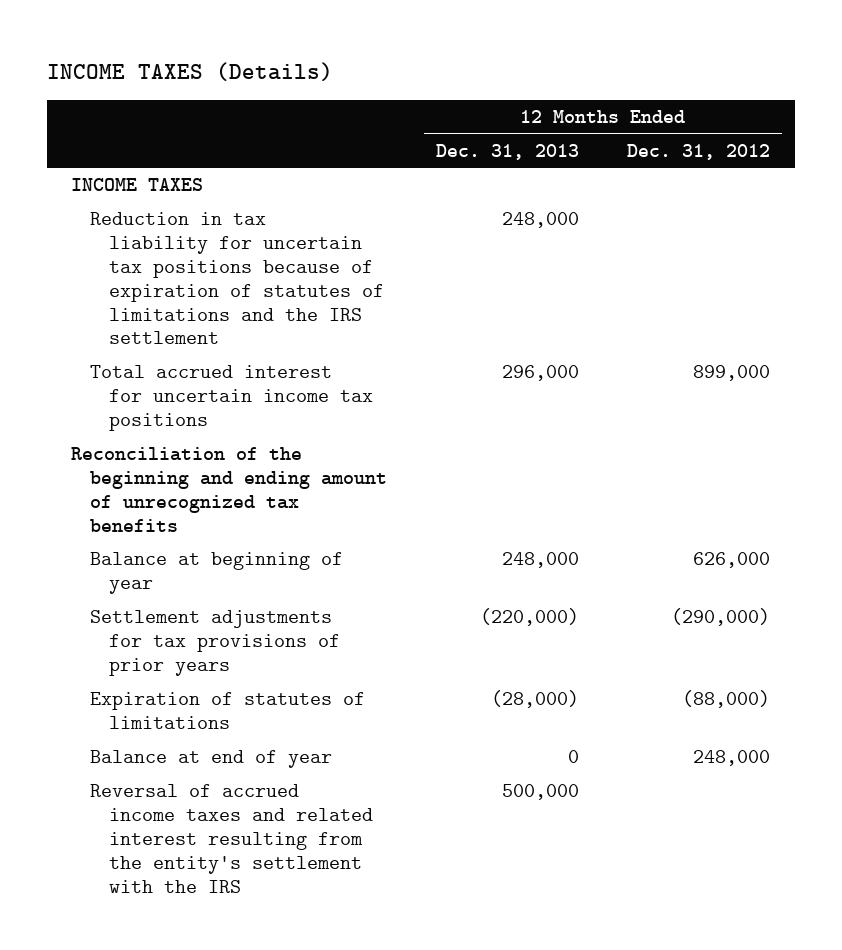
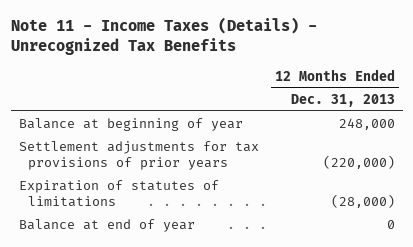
[47,61,334,81] INCOME TAXES (Details) -> [10,17,317,56] Note 11 - Income Taxes (Details) - Unrecognized Tax Benefits
[627,143,771,160] Dec. 31, 2012 -> none
[71,178,204,192] INCOME TAXES -> none
[90,212,385,345] Reduction in tax liability for uncertain tax positions because of expiration of statutes of limitations and the IRS settlement -> none
[90,365,374,431] Total accrued interest for uncertain income tax positions -> none
[71,447,388,532] Reconciliation of the beginning and ending amount of unrecognized tax benefits -> none
[90,784,374,893] Reversal of accrued income taxes and related interest resulting from the entity's settlement with the IRS -> none

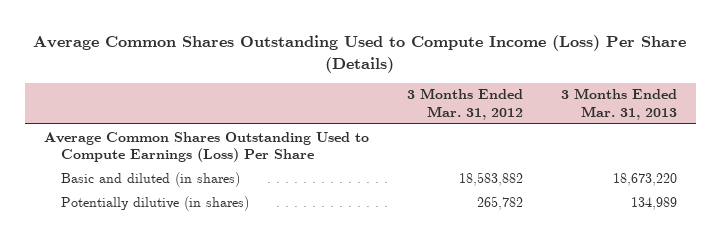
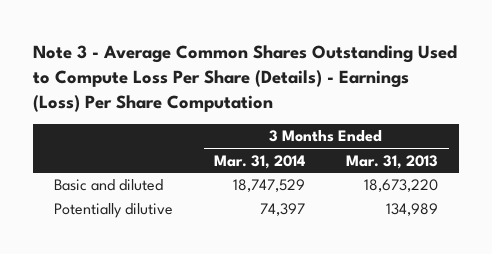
[33,34,687,73] Average Common Shares Outstanding Used to Compute Income (Loss) Per Share (Details) -> [33,45,458,113] Note 3 - Average Common Shares Outstanding Used to Compute Loss Per Share (Details) - Earnings (Loss) Per Share Computation
[406,88,523,120] 3 Months Ended Mar. 31, 2012 -> none
none -> [214,154,306,169] Mar. 31, 2014
[43,131,369,162] Average Common Shares Outstanding Used to Compute Earnings (Loss) Per Share -> none
[60,171,240,187] Basic and diluted (in shares) -> [53,179,163,192] Basic and diluted
[60,195,249,211] Potentially dilutive (in shares) -> [53,203,173,219] Potentially dilutive

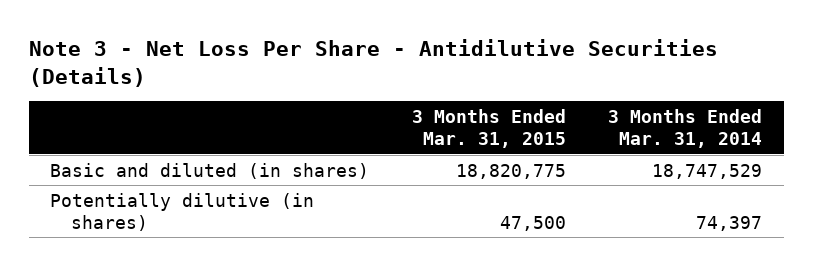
[33,45,458,113] Note 3 - Average Common Shares Outstanding Used to Compute Loss Per Share (Details) - Earnings (Loss) Per Share Computation -> [28,39,718,87] Note 3 - Net Loss Per Share - Antidilutive Securities (Details)
[346,154,439,169] Mar. 31, 2013 -> none
none -> [411,108,566,149] 3 Months Ended Mar. 31, 2015
[53,179,163,192] Basic and diluted -> [50,162,370,179] Basic and diluted (in shares)
[53,203,173,219] Potentially dilutive -> [50,192,315,231] Potentially dilutive (in shares)

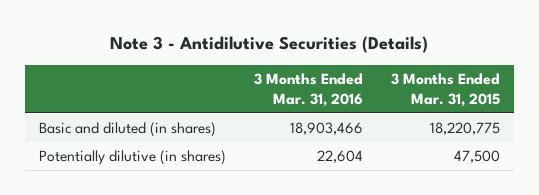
[28,39,718,87] Note 3 - Net Loss Per Share - Antidilutive Securities (Details) -> [110,36,429,54] Note 3 - Antidilutive Securities (Details)
[608,108,763,149] 3 Months Ended Mar. 31, 2014 -> none
none -> [253,73,363,107] 3 Months Ended Mar. 31, 2016
[455,163,566,179] 18,820,775 -> [429,122,500,136] 18,220,775

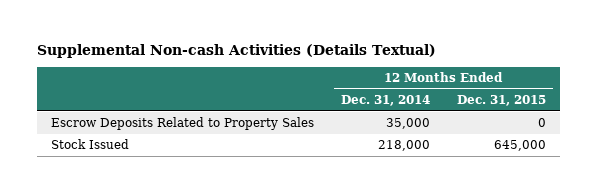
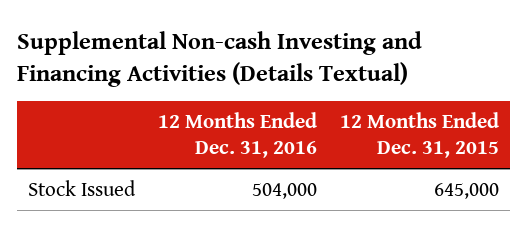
[37,44,437,59] Supplemental Non-cash Activities (Details Textual) -> [16,30,422,87] Supplemental Non-cash Investing and Financing Activities (Details Textual)
[340,94,430,106] Dec. 31, 2014 -> none
none -> [158,111,318,159] 12 Months Ended Dec. 31, 2016
[50,117,314,131] Escrow Deposits Related to Property Sales -> none

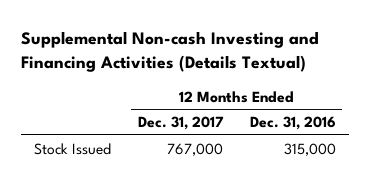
[339,111,499,159] 12 Months Ended Dec. 31, 2015 -> none
none -> [137,116,224,131] Dec. 31, 2017
[252,182,318,199] 504,000 -> [283,142,336,156] 315,000

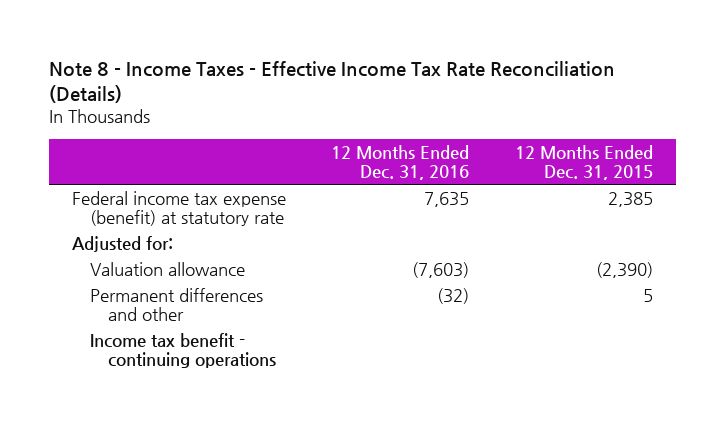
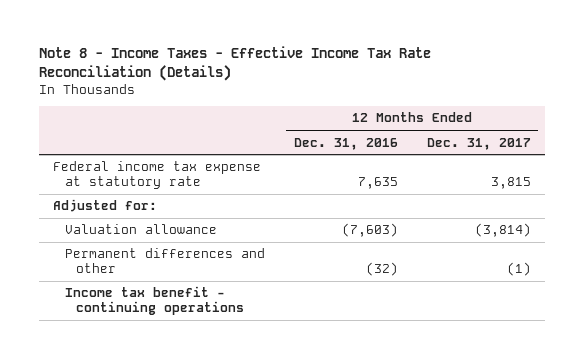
[514,144,653,181] 12 Months Ended Dec. 31, 2015 -> none
none -> [426,137,531,150] Dec. 31, 2017
[71,190,286,227] Federal income tax expense (benefit) at statutory rate -> [53,161,262,190] Federal income tax expense at statutory rate

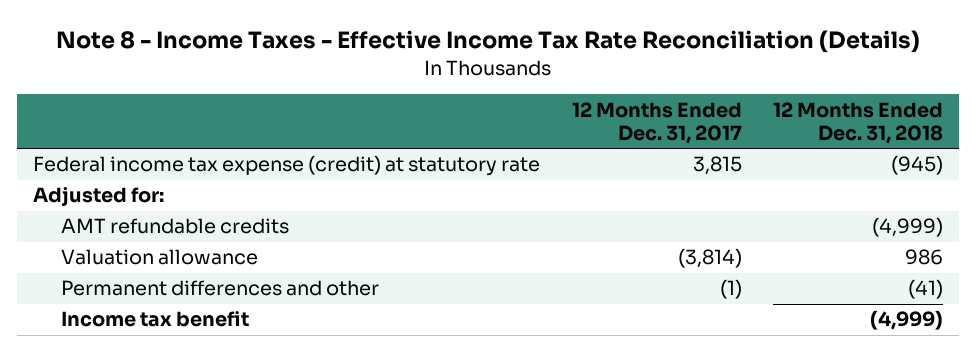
[293,137,398,150] Dec. 31, 2016 -> none
none -> [773,101,944,145] 12 Months Ended Dec. 31, 2018
[53,161,262,190] Federal income tax expense at statutory rate -> [33,155,541,177] Federal income tax expense (credit) at statutory rate
none -> [61,218,290,235] AMT refundable credits
[64,286,244,316] Income tax benefit - continuing operations -> [61,311,250,328] Income tax benefit

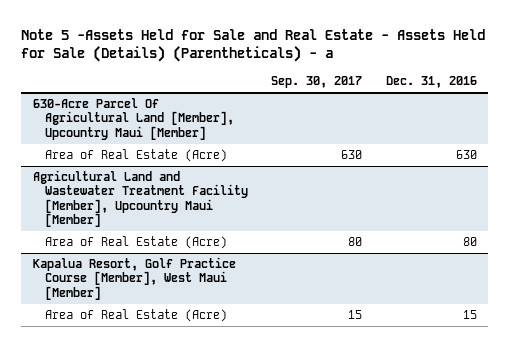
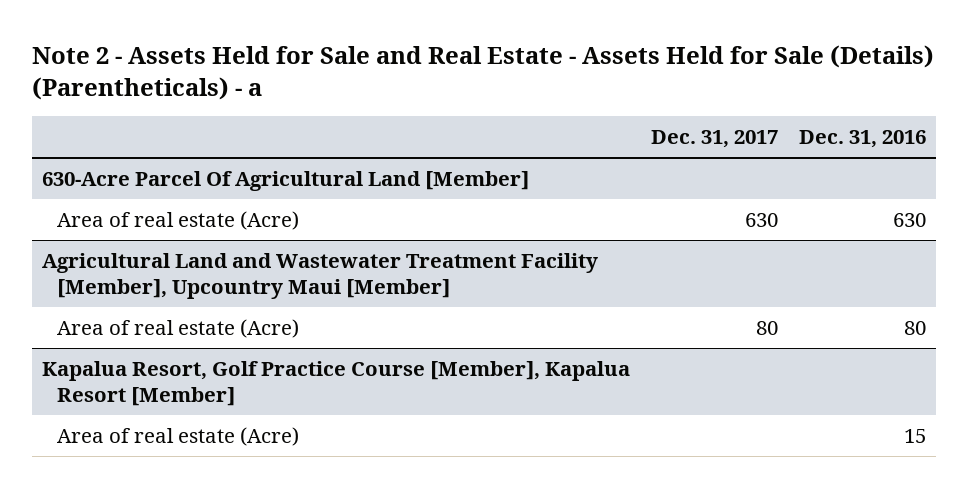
[21,28,486,62] Note 5 -Assets Held for Sale and Real Estate - Assets Held for Sale (Details) (Parentheticals) - a -> [31,44,934,100] Note 2 - Assets Held for Sale and Real Estate - Assets Held for Sale (Details) (Parentheticals) - a
[271,76,363,89] Sep. 30, 2017 -> none
none -> [650,130,778,149] Dec. 31, 2017
[33,98,234,140] 630-Acre Parcel Of Agricultural Land [Member], Upcountry Maui [Member] -> [42,170,530,191] 630-Acre Parcel Of Agricultural Land [Member]
[44,149,227,163] Area of Real Estate (Acre) -> [56,210,299,230] Area of real estate (Acre)
[44,236,227,250] Area of Real Estate (Acre) -> [56,318,299,338] Area of real estate (Acre)
[33,257,237,300] Kapalua Resort, Golf Practice Course [Member], West Maui [Member] -> [42,360,631,406] Kapalua Resort, Golf Practice Course [Member], Kapalua Resort [Member]
[44,309,227,323] Area of Real Estate (Acre) -> [56,426,299,446] Area of real estate (Acre)

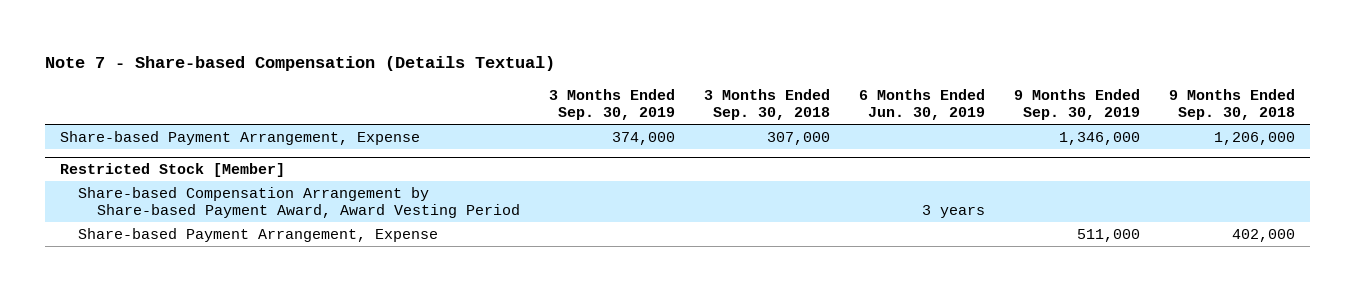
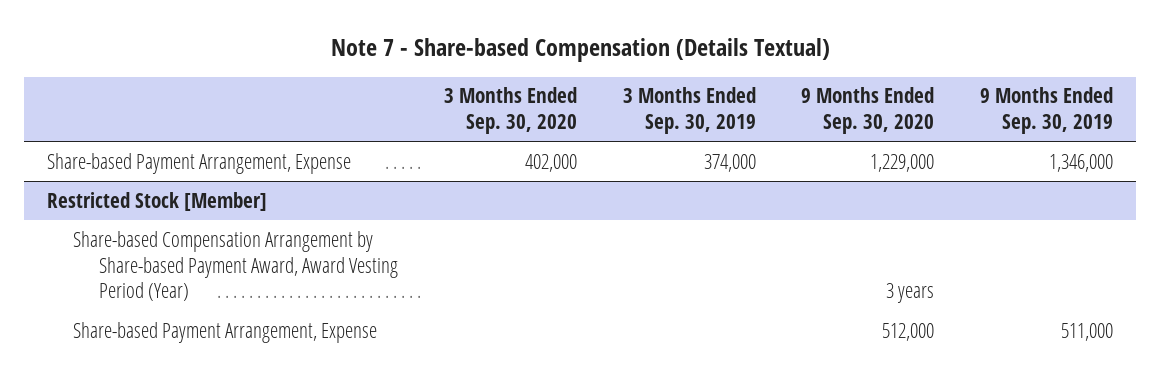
[704,88,831,121] 3 Months Ended Sep. 30, 2018 -> none
[859,88,986,121] 6 Months Ended Jun. 30, 2019 -> none
[1169,88,1296,121] 9 Months Ended Sep. 30, 2018 -> none
none -> [444,87,578,135] 3 Months Ended Sep. 30, 2020
none -> [801,87,935,135] 9 Months Ended Sep. 30, 2020
[78,186,521,219] Share-based Compensation Arrangement by Share-based Payment Award, Award Vesting Period -> [73,230,399,302] Share-based Compensation Arrangement by Share-based Payment Award, Award Vesting Period (Year)

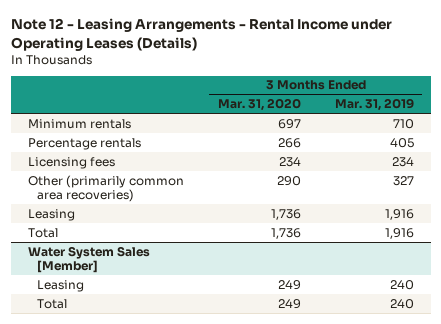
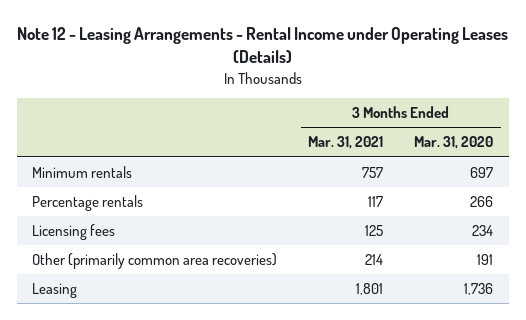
[334,98,414,112] Mar. 31, 2019 -> none
none -> [308,136,384,150] Mar. 31, 2021
[276,175,301,186] 290 -> [477,253,494,265] 191
[27,227,58,238] Total -> none
[27,245,150,274] Water System Sales [Member] -> none
[36,279,84,292] Leasing -> none
[36,298,67,309] Total -> none

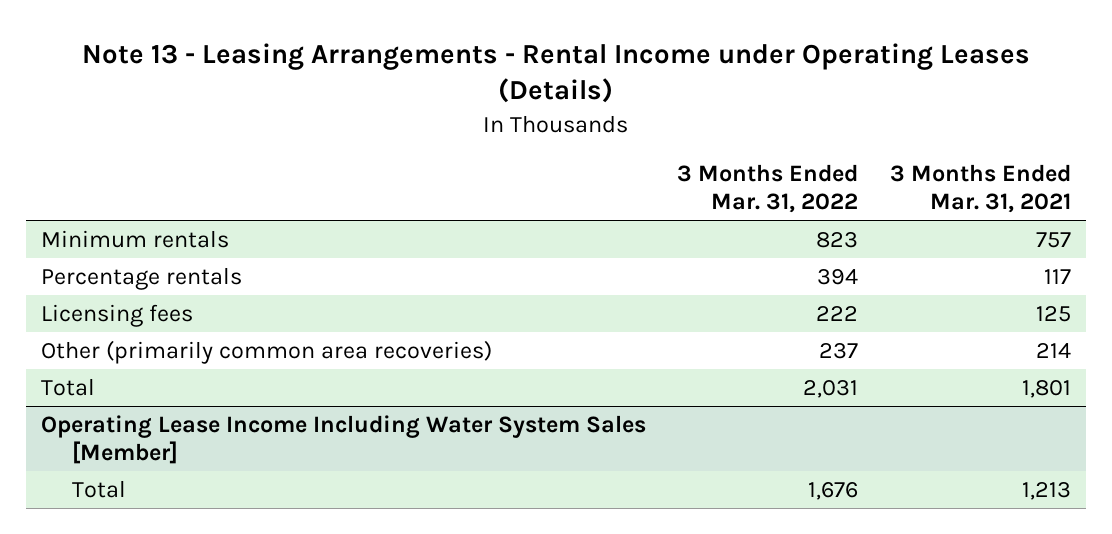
[16,27,508,64] Note 12 - Leasing Arrangements - Rental Income under Operating Leases (Details) -> [81,42,1030,104] Note 13 - Leasing Arrangements - Rental Income under Operating Leases (Details)
[414,136,494,150] Mar. 31, 2020 -> none
none -> [677,164,859,213] 3 Months Ended Mar. 31, 2022
[32,282,78,298] Leasing -> [41,378,96,397] Total
none -> [41,415,647,464] Operating Lease Income Including Water System Sales [Member]
none -> [71,480,126,499] Total

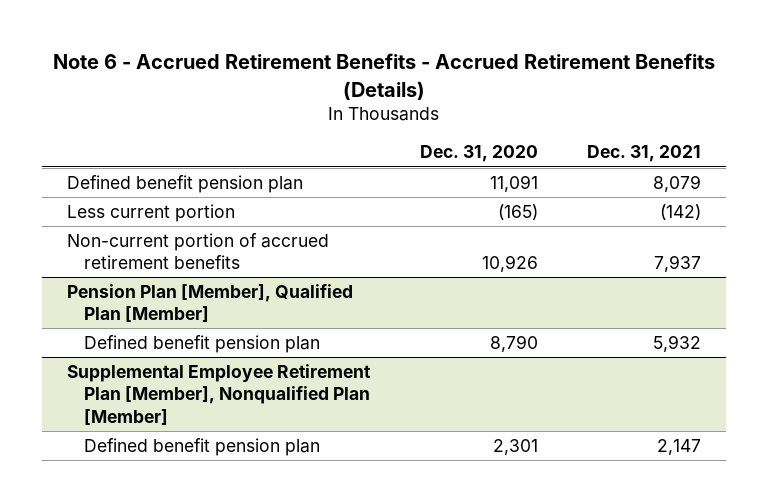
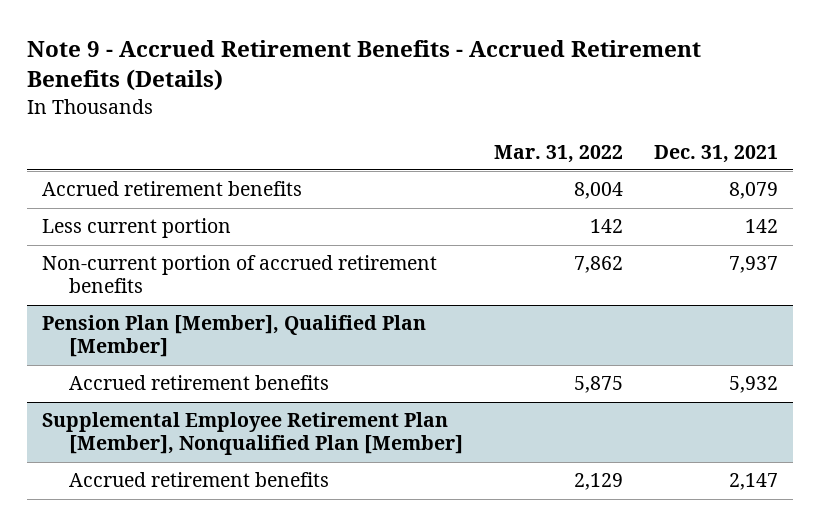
[53,53,716,100] Note 6 - Accrued Retirement Benefits - Accrued Retirement Benefits (Details) -> [26,40,701,92] Note 9 - Accrued Retirement Benefits - Accrued Retirement Benefits (Details)
[419,145,538,163] Dec. 31, 2020 -> none
none -> [493,144,623,163] Mar. 31, 2022
[67,174,304,193] Defined benefit pension plan -> [42,181,303,197] Accrued retirement benefits
[660,203,702,220] (142) -> [744,219,778,234] 142
[84,334,321,353] Defined benefit pension plan -> [68,375,329,391] Accrued retirement benefits
[84,437,321,456] Defined benefit pension plan -> [68,472,329,488] Accrued retirement benefits

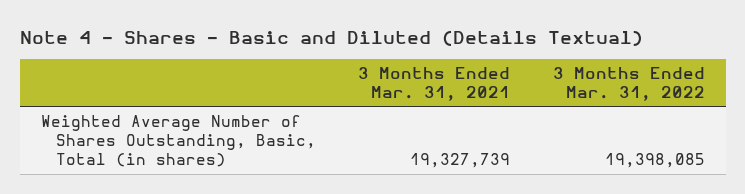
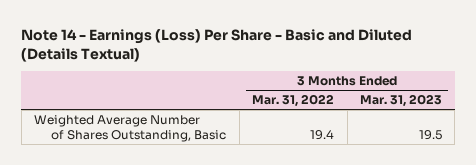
[19,29,643,46] Note 4 - Shares - Basic and Diluted (Details Textual) -> [21,29,413,63] Note 14 - Earnings (Loss) Per Share - Basic and Diluted (Details Textual)
[358,66,511,102] 3 Months Ended Mar. 31, 2021 -> none
none -> [359,94,442,108] Mar. 31, 2023
[40,114,317,168] Weighted Average Number of Shares Outstanding, Basic, Total (in shares) -> [34,114,227,143] Weighted Average Number of Shares Outstanding, Basic
[604,153,705,169] 19,398,085 -> [310,130,335,141] 19.4

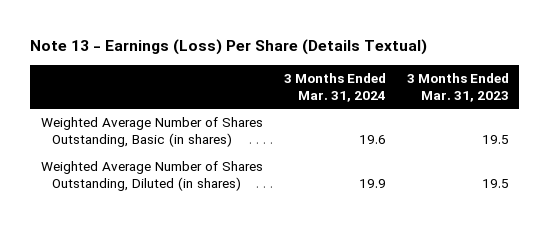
[21,29,413,63] Note 14 - Earnings (Loss) Per Share - Basic and Diluted (Details Textual) -> [30,39,428,56] Note 13 - Earnings (Loss) Per Share (Details Textual)
[252,94,335,108] Mar. 31, 2022 -> none
none -> [283,72,386,102] 3 Months Ended Mar. 31, 2024
[34,114,227,143] Weighted Average Number of Shares Outstanding, Basic -> [40,117,263,148] Weighted Average Number of Shares Outstanding, Basic (in shares)
none -> [40,161,263,192] Weighted Average Number of Shares Outstanding, Diluted (in shares)

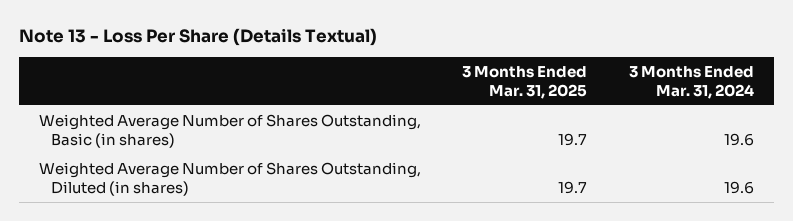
[30,39,428,56] Note 13 - Earnings (Loss) Per Share (Details Textual) -> [18,27,377,46] Note 13 - Loss Per Share (Details Textual)
[406,72,509,102] 3 Months Ended Mar. 31, 2023 -> none
none -> [462,65,588,99] 3 Months Ended Mar. 31, 2025
[358,179,386,189] 19.9 -> [723,181,754,195] 19.6

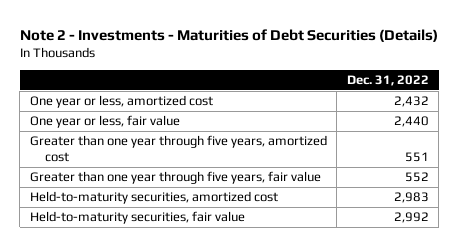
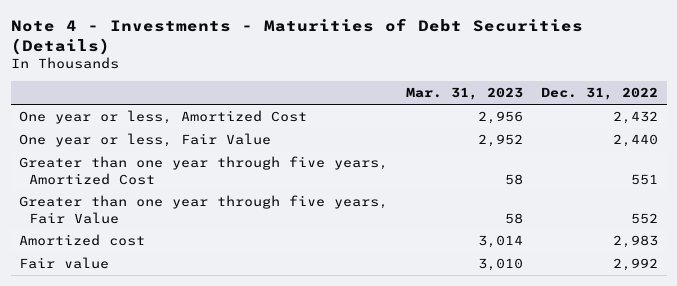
[19,28,438,42] Note 2 - Investments - Maturities of Debt Securities (Details) -> [10,17,583,55] Note 4 - Investments - Maturities of Debt Securities (Details)
none -> [406,87,524,101] Mar. 31, 2023
[29,95,213,109] One year or less, amortized cost -> [19,109,308,124] One year or less, Amortized Cost
[29,115,180,129] One year or less, fair value -> [19,132,272,147] One year or less, Fair Value
[29,135,327,163] Greater than one year through five years, amortized cost -> [19,155,389,185] Greater than one year through five years, Amortized Cost
[29,171,321,185] Greater than one year through five years, fair value -> [19,194,389,224] Greater than one year through five years, Fair Value
[29,191,278,205] Held-to-maturity securities, amortized cost -> [19,233,146,246] Amortized cost
[29,211,245,225] Held-to-maturity securities, fair value -> [19,256,110,269] Fair value

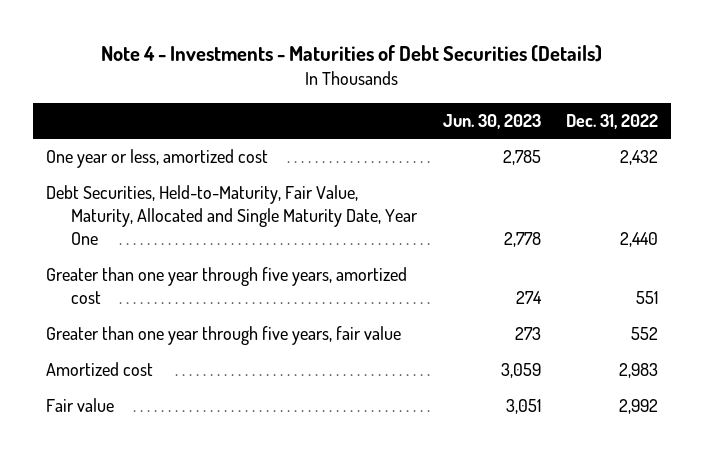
[406,87,524,101] Mar. 31, 2023 -> none
none -> [442,113,541,129] Jun. 30, 2023
[19,109,308,124] One year or less, Amortized Cost -> [45,149,268,169] One year or less, amortized cost
[19,132,272,147] One year or less, Fair Value -> [45,185,418,246] Debt Securities, Held-to-Maturity, Fair Value, Maturity, Allocated and Single Maturity Date, Year One
[19,155,389,185] Greater than one year through five years, Amortized Cost -> [45,267,407,305] Greater than one year through five years, amortized cost
[19,194,389,224] Greater than one year through five years, Fair Value -> [45,326,401,346] Greater than one year through five years, fair value

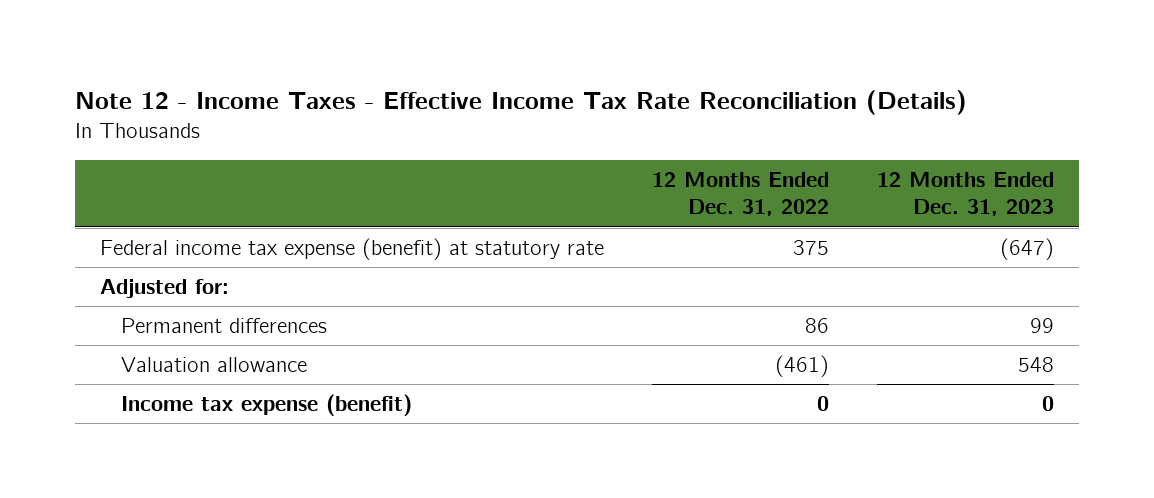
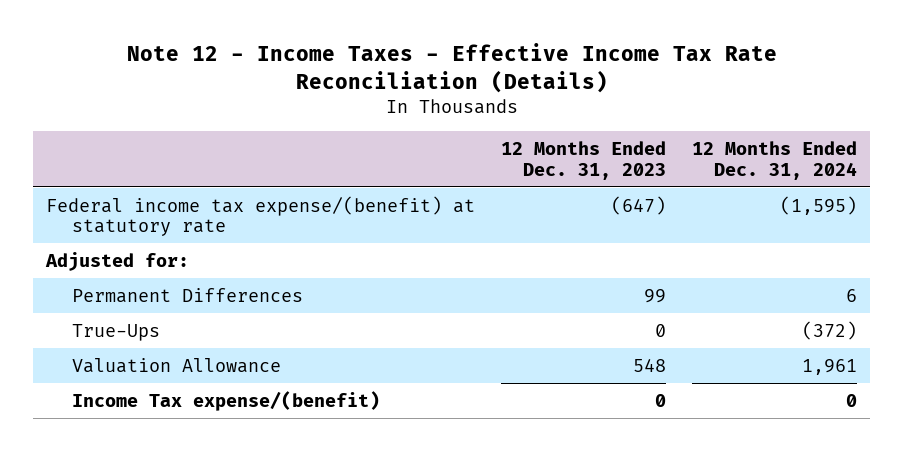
[652,171,830,217] 12 Months Ended Dec. 31, 2022 -> none
none -> [692,140,858,180] 12 Months Ended Dec. 31, 2024
[99,238,604,261] Federal income tax expense (benefit) at statutory rate -> [46,195,476,237] Federal income tax expense/(benefit) at statutory rate
[120,318,327,334] Permanent differences -> [71,287,303,303] Permanent Differences
none -> [71,323,160,341] True-Ups
[120,357,307,373] Valuation allowance -> [71,357,281,373] Valuation Allowance
[120,394,412,417] Income tax expense (benefit) -> [71,390,380,411] Income Tax expense/(benefit)

